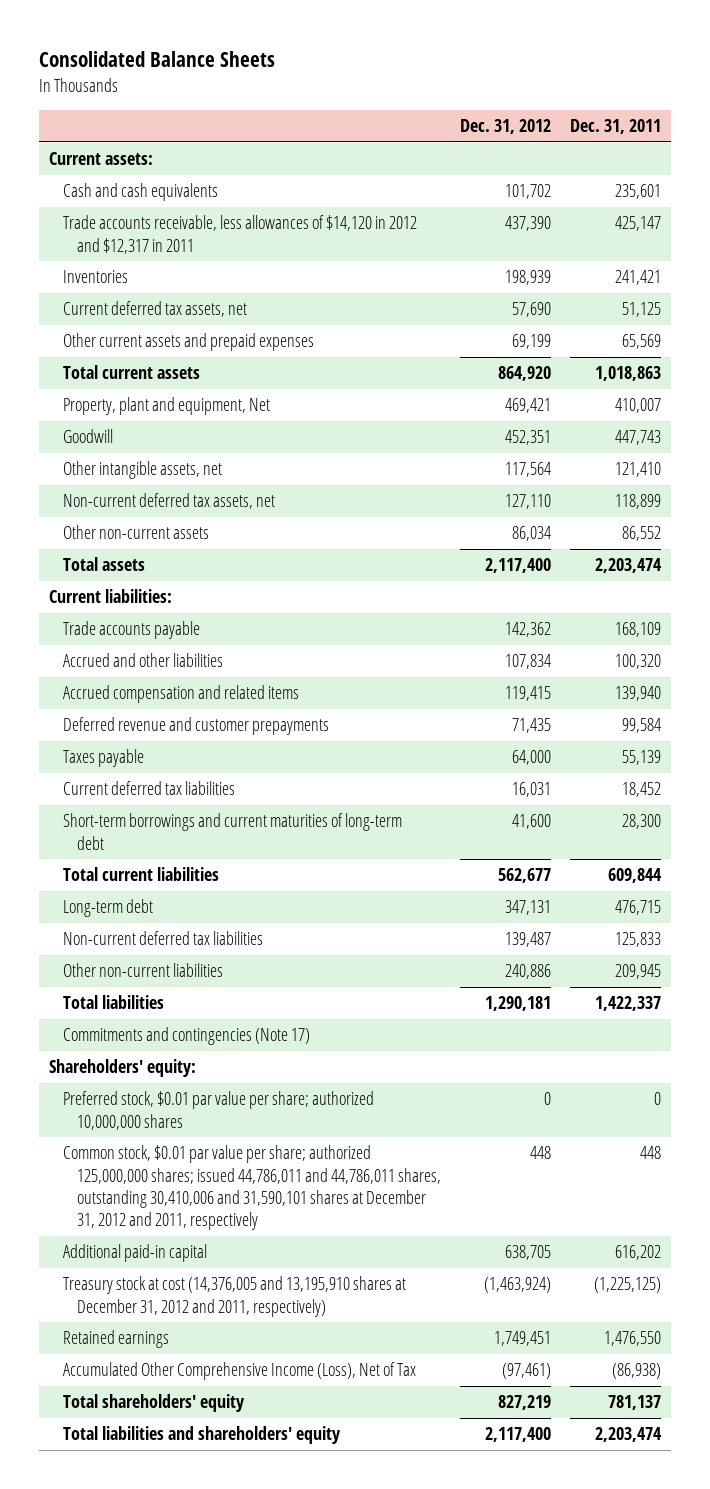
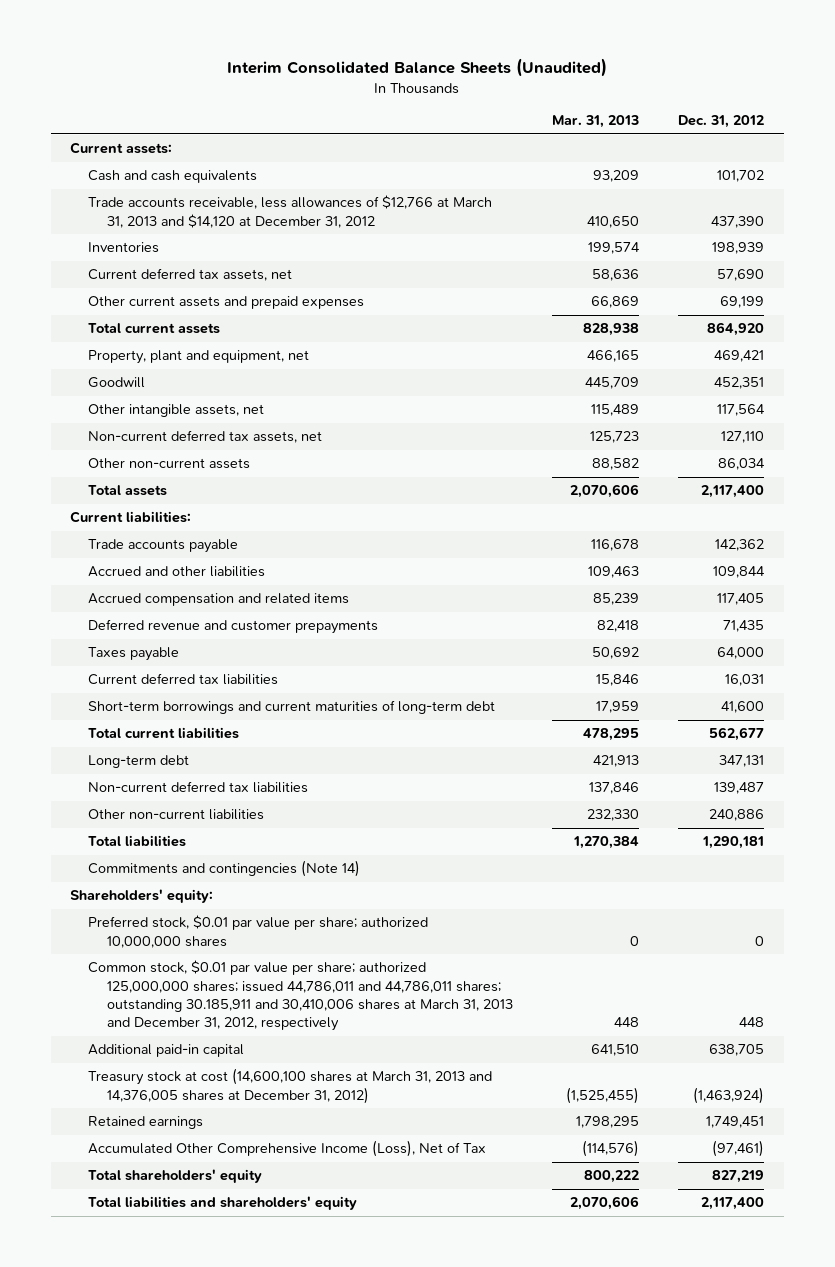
[38,51,275,68] Consolidated Balance Sheets -> [227,58,608,78] Interim Consolidated Balance Sheets (Unaudited)
[570,119,662,135] Dec. 31, 2011 -> none
none -> [552,115,640,129] Mar. 31, 2013
[62,215,417,254] Trade accounts receivable, less allowances of $14,120 in 2012 and $12,317 in 2011 -> [88,195,493,228] Trade accounts receivable, less allowances of $12,766 at March 31, 2013 and $14,120 at December 31, 2012
[62,397,270,416] Property, plant and equipment, Net -> [88,350,310,365] Property, plant and equipment, net
[504,654,551,670] 107,834 -> [713,566,766,579] 109,844
[504,686,551,702] 119,415 -> [717,593,765,606] 117,405
[62,1027,310,1046] Commitments and contingencies (Note 17) -> [88,860,361,878] Commitments and contingencies (Note 14)
[62,1145,441,1231] Common stock, $0.01 par value per share; authorized 125,000,000 shares; issued 44,786,011 and 44,786,011 shares, outstanding 30,410,006 and 31,590,101 shares at December 31, 2012 and 2011, respectively -> [88,960,513,1032] Common stock, $0.01 par value per share; authorized 125,000,000 shares; issued 44,786,011 and 44,786,011 shares; outstanding 30.185,911 and 30,410,006 shares at March 31, 2013 and December 31, 2012, respectively
[62,1276,406,1317] Treasury stock at cost (14,376,005 and 13,195,910 shares at December 31, 2012 and 2011, respectively) -> [88,1068,493,1104] Treasury stock at cost (14,600,100 shares at March 31, 2013 and 14,376,005 shares at December 31, 2012)

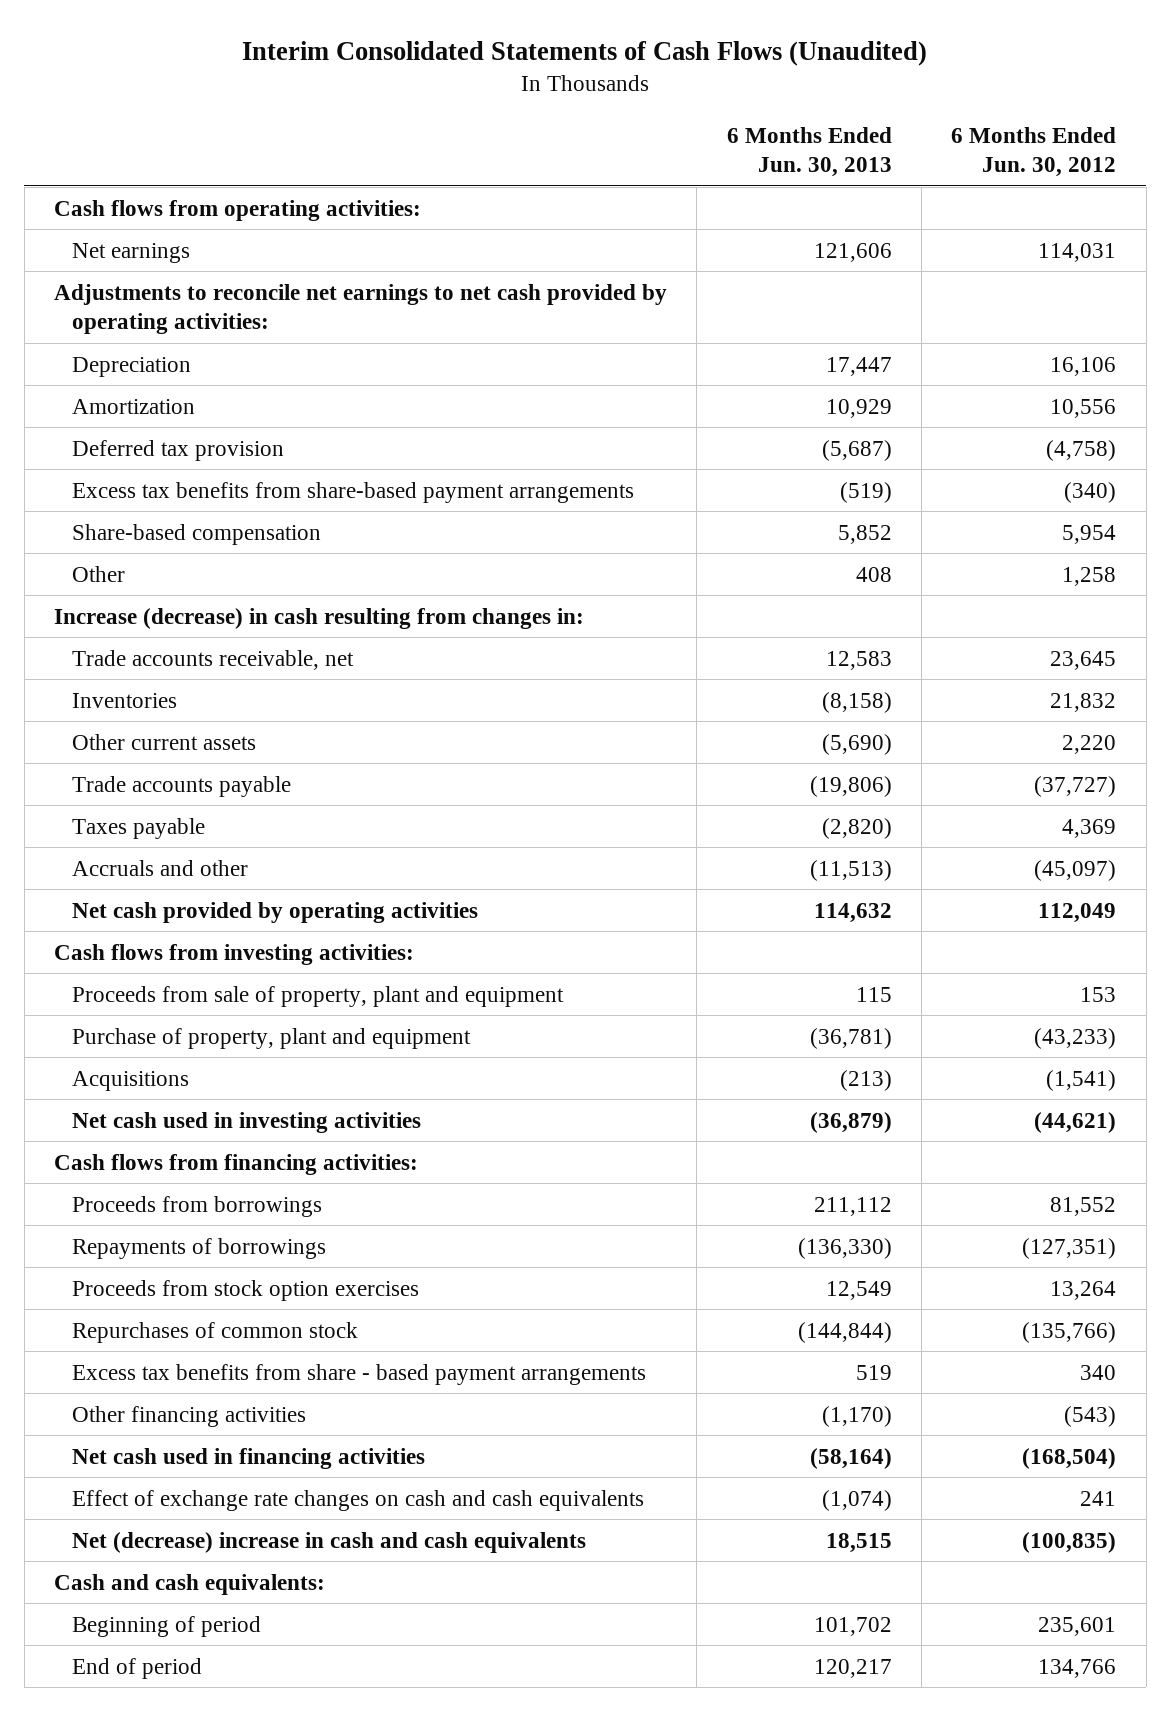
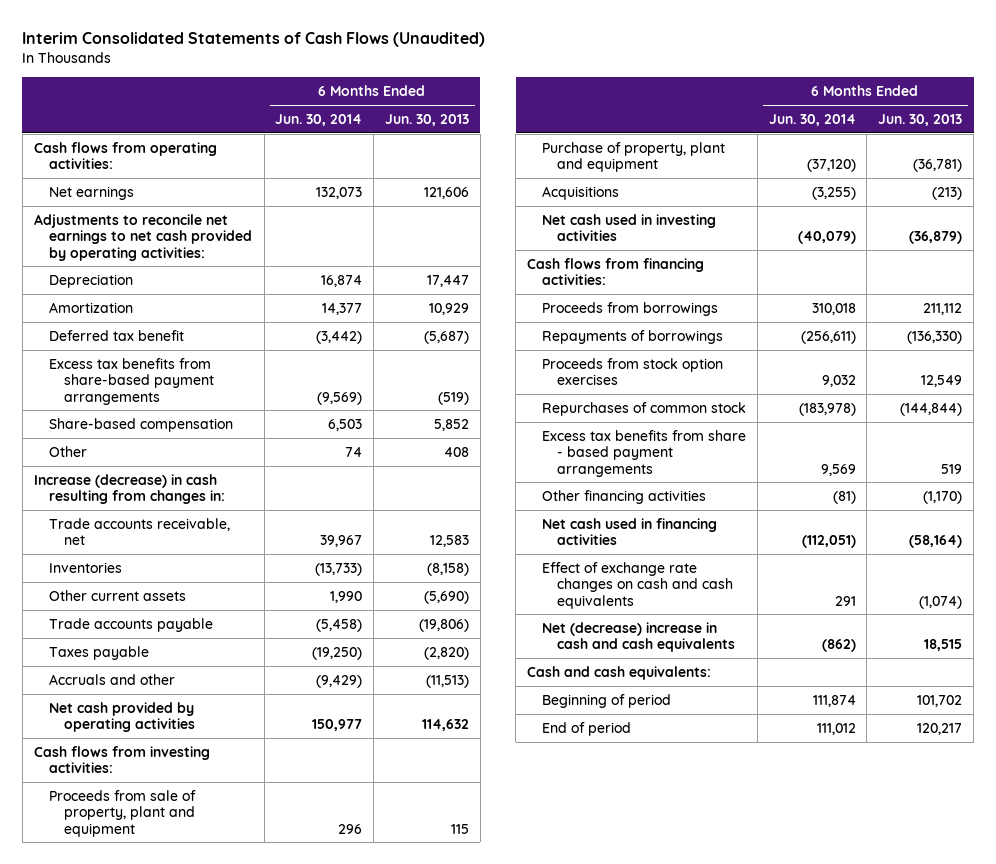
[951,126,1117,177] 6 Months Ended Jun. 30, 2012 -> none
none -> [275,113,363,126] Jun. 30, 2014
[71,439,284,461] Deferred tax provision -> [48,329,184,341] Deferred tax benefit

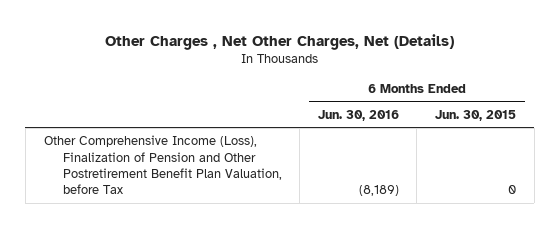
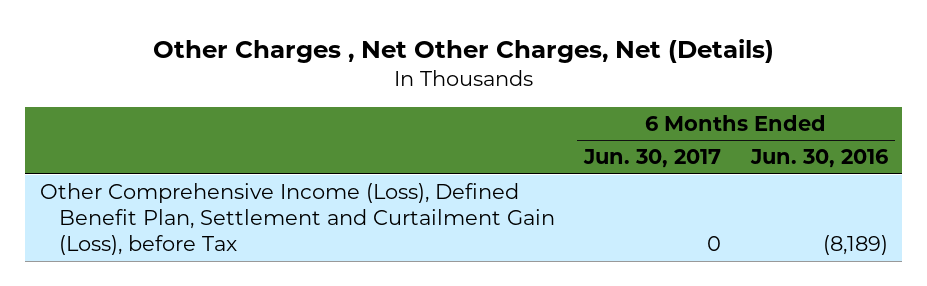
[434,109,516,121] Jun. 30, 2015 -> none
none -> [583,149,722,169] Jun. 30, 2017
[43,135,282,195] Other Comprehensive Income (Loss), Finalization of Pension and Other Postretirement Benefit Plan Valuation, before Tax -> [39,182,556,256] Other Comprehensive Income (Loss), Defined Benefit Plan, Settlement and Curtailment Gain (Loss), before Tax

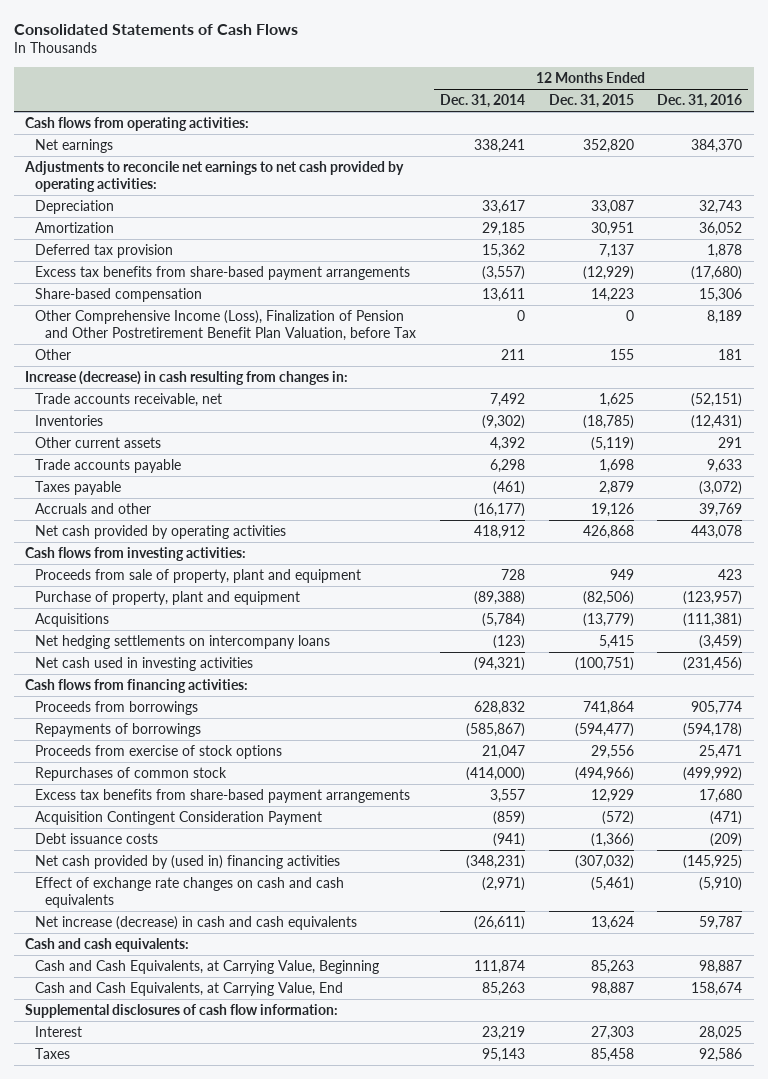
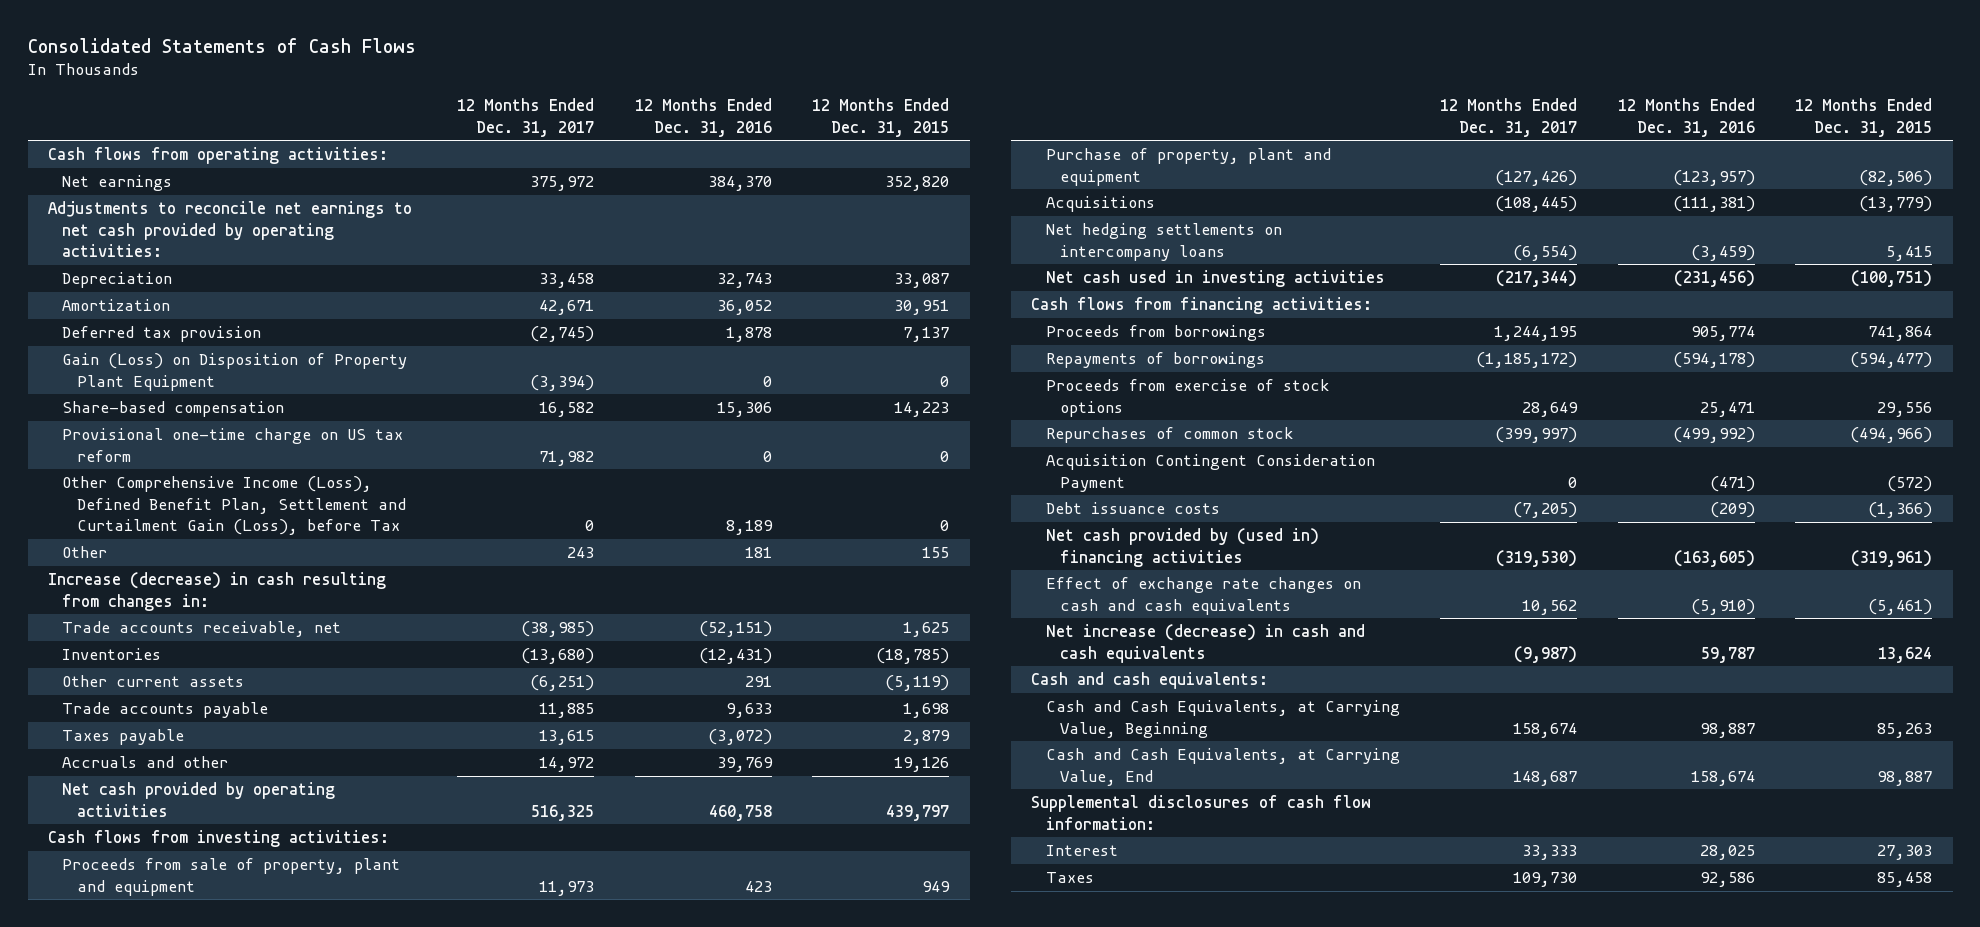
[439,94,525,109] Dec. 31, 2014 -> none
none -> [456,98,594,137] 12 Months Ended Dec. 31, 2017
[35,266,411,281] Excess tax benefits from share-based payment arrangements -> none
none -> [62,353,408,391] Gain (Loss) on Disposition of Property Plant Equipment
none -> [62,428,404,462] Provisional one-time charge on US tax reform
[35,310,417,342] Other Comprehensive Income (Loss), Finalization of Pension and Other Postretirement Benefit Plan Valuation, before Tax -> [62,476,406,536] Other Comprehensive Income (Loss), Defined Benefit Plan, Settlement and Curtailment Gain (Loss), before Tax
[582,525,634,540] 426,868 -> [886,804,950,821] 439,797
[691,525,743,540] 443,078 -> [708,804,772,821] 460,758
[35,789,411,804] Excess tax benefits from share-based payment arrangements -> none
[574,855,634,870] (307,032) -> [1851,549,1933,567] (319,961)
[683,855,743,870] (145,925) -> [1673,549,1755,567] (163,605)

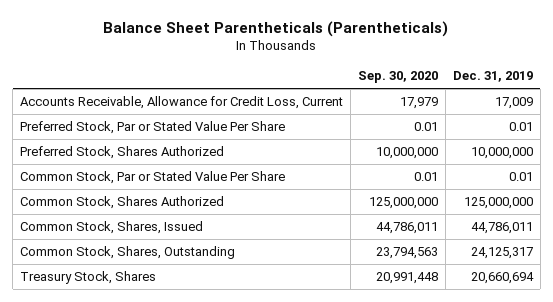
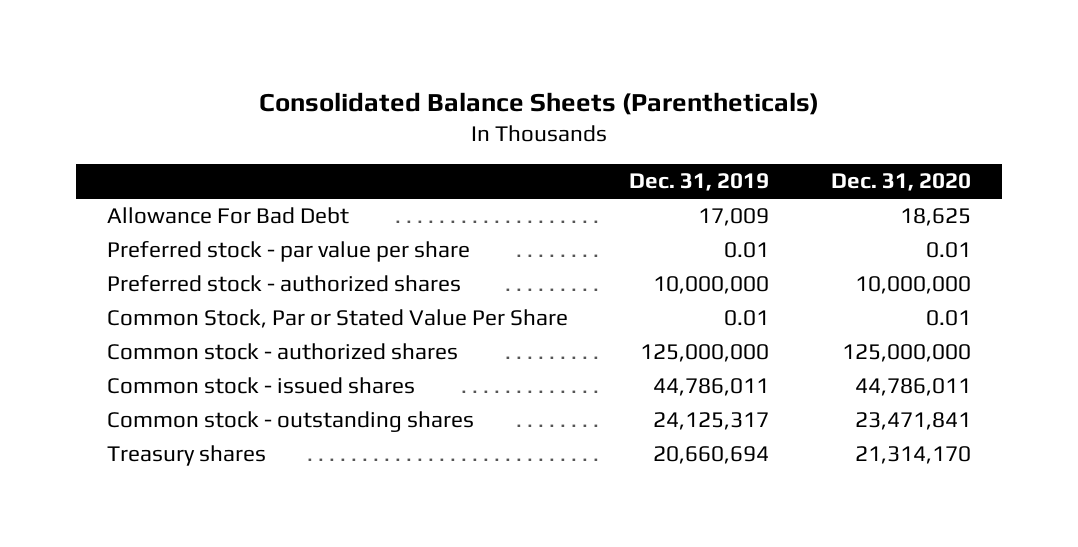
[103,20,449,37] Balance Sheet Parentheticals (Parentheticals) -> [258,91,819,115] Consolidated Balance Sheets (Parentheticals)
[357,71,438,84] Sep. 30, 2020 -> none
none -> [831,173,972,192] Dec. 31, 2020
[20,95,344,109] Accounts Receivable, Allowance for Credit Loss, Current -> [106,207,349,225] Allowance For Bad Debt
[20,120,286,134] Preferred Stock, Par or Stated Value Per Share -> [106,241,470,263] Preferred stock - par value per share
[20,145,225,159] Preferred Stock, Shares Authorized -> [106,275,461,293] Preferred stock - authorized shares
[20,195,225,209] Common Stock, Shares Authorized -> [106,343,458,361] Common stock - authorized shares
[20,220,204,234] Common Stock, Shares, Issued -> [106,377,415,395] Common stock - issued shares
[20,245,236,259] Common Stock, Shares, Outstanding -> [106,411,474,433] Common stock - outstanding shares
[20,270,157,284] Treasury Stock, Shares -> [106,445,266,467] Treasury shares

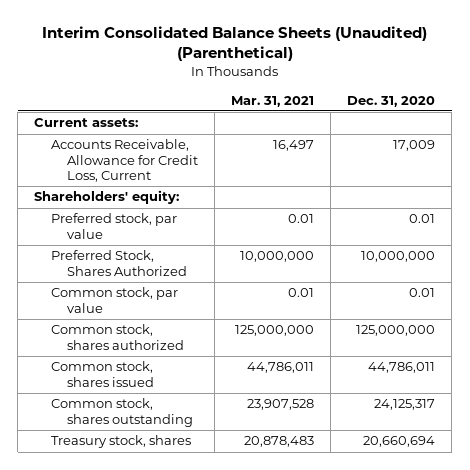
[258,91,819,115] Consolidated Balance Sheets (Parentheticals) -> [41,25,427,62] Interim Consolidated Balance Sheets (Unaudited) (Parenthetical)
[629,173,770,192] Dec. 31, 2019 -> none
none -> [230,95,314,107] Mar. 31, 2021
[106,207,349,225] Allowance For Bad Debt -> none
none -> [34,118,139,128] Current assets:
none -> [50,139,198,182] Accounts Receivable, Allowance for Credit Loss, Current
none -> [34,190,180,205] Shareholders' equity:
[106,241,470,263] Preferred stock - par value per share -> [50,213,177,239] Preferred stock, par value
[106,275,461,293] Preferred stock - authorized shares -> [50,250,187,276] Preferred Stock, Shares Authorized
[106,309,568,329] Common Stock, Par or Stated Value Per Share -> [50,287,178,313] Common stock, par value
[106,343,458,361] Common stock - authorized shares -> [50,324,184,350] Common stock, shares authorized
[106,377,415,395] Common stock - issued shares -> [50,361,154,387] Common stock, shares issued
[106,411,474,433] Common stock - outstanding shares -> [50,398,193,427] Common stock, shares outstanding
[855,412,972,431] 23,471,841 -> [374,399,436,411] 24,125,317
[106,445,266,467] Treasury shares -> [50,435,191,449] Treasury stock, shares
[855,446,972,465] 21,314,170 -> [363,436,436,448] 20,660,694

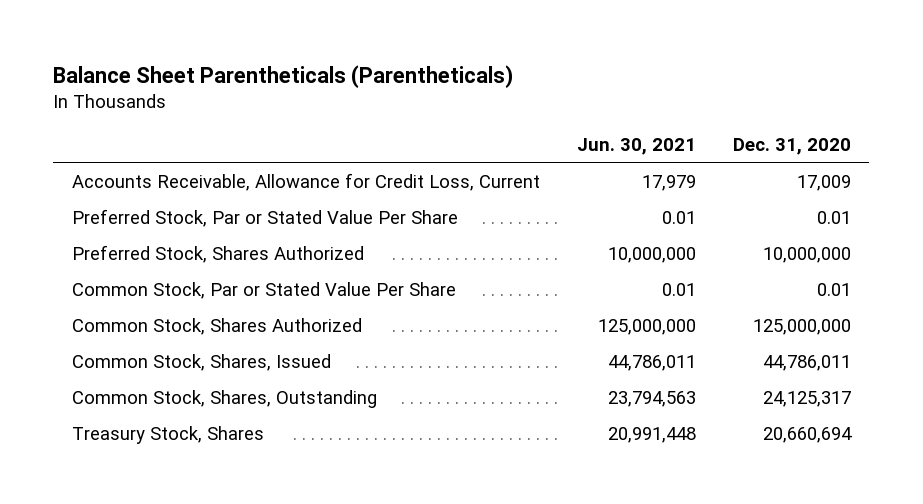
[41,25,427,62] Interim Consolidated Balance Sheets (Unaudited) (Parenthetical) -> [53,64,514,88] Balance Sheet Parentheticals (Parentheticals)
[230,95,314,107] Mar. 31, 2021 -> none
none -> [576,138,696,156] Jun. 30, 2021
[34,118,139,128] Current assets: -> none
[34,190,180,205] Shareholders' equity: -> none
[50,213,177,239] Preferred stock, par value -> [71,208,458,227] Preferred Stock, Par or Stated Value Per Share
[50,287,178,313] Common stock, par value -> [71,281,456,299] Common Stock, Par or Stated Value Per Share
[50,324,184,350] Common stock, shares authorized -> [71,317,362,335] Common Stock, Shares Authorized
[50,361,154,387] Common stock, shares issued -> [71,353,331,371] Common Stock, Shares, Issued
[50,398,193,427] Common stock, shares outstanding -> [71,389,377,408] Common Stock, Shares, Outstanding
[50,435,191,449] Treasury stock, shares -> [71,425,264,444] Treasury Stock, Shares

